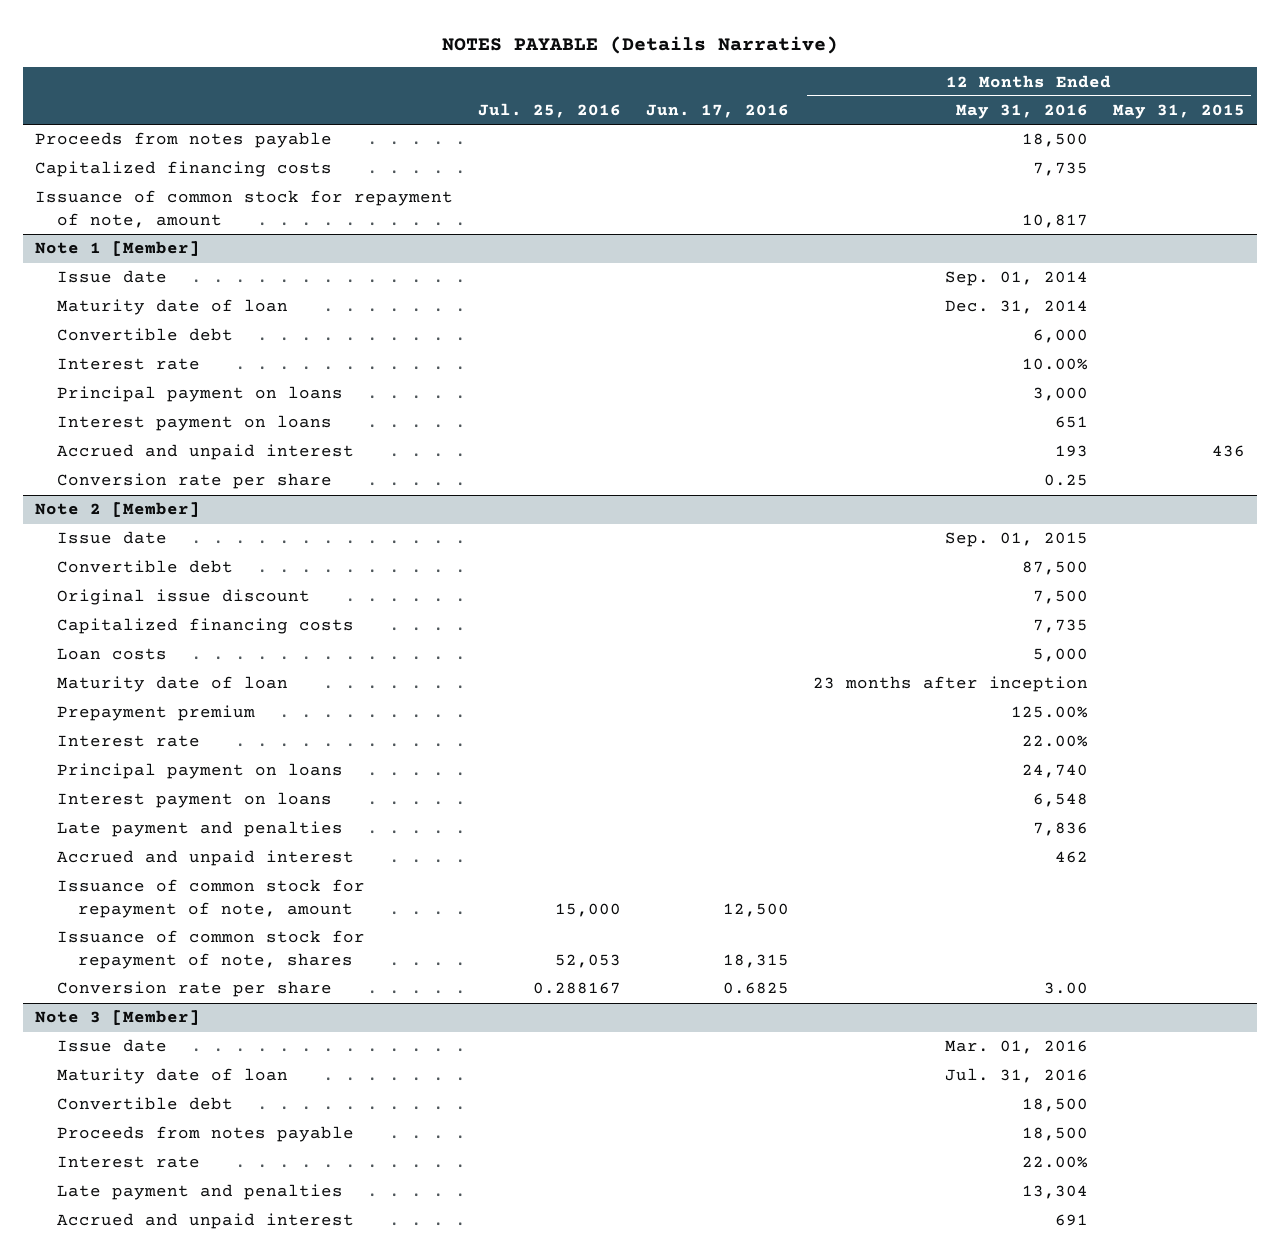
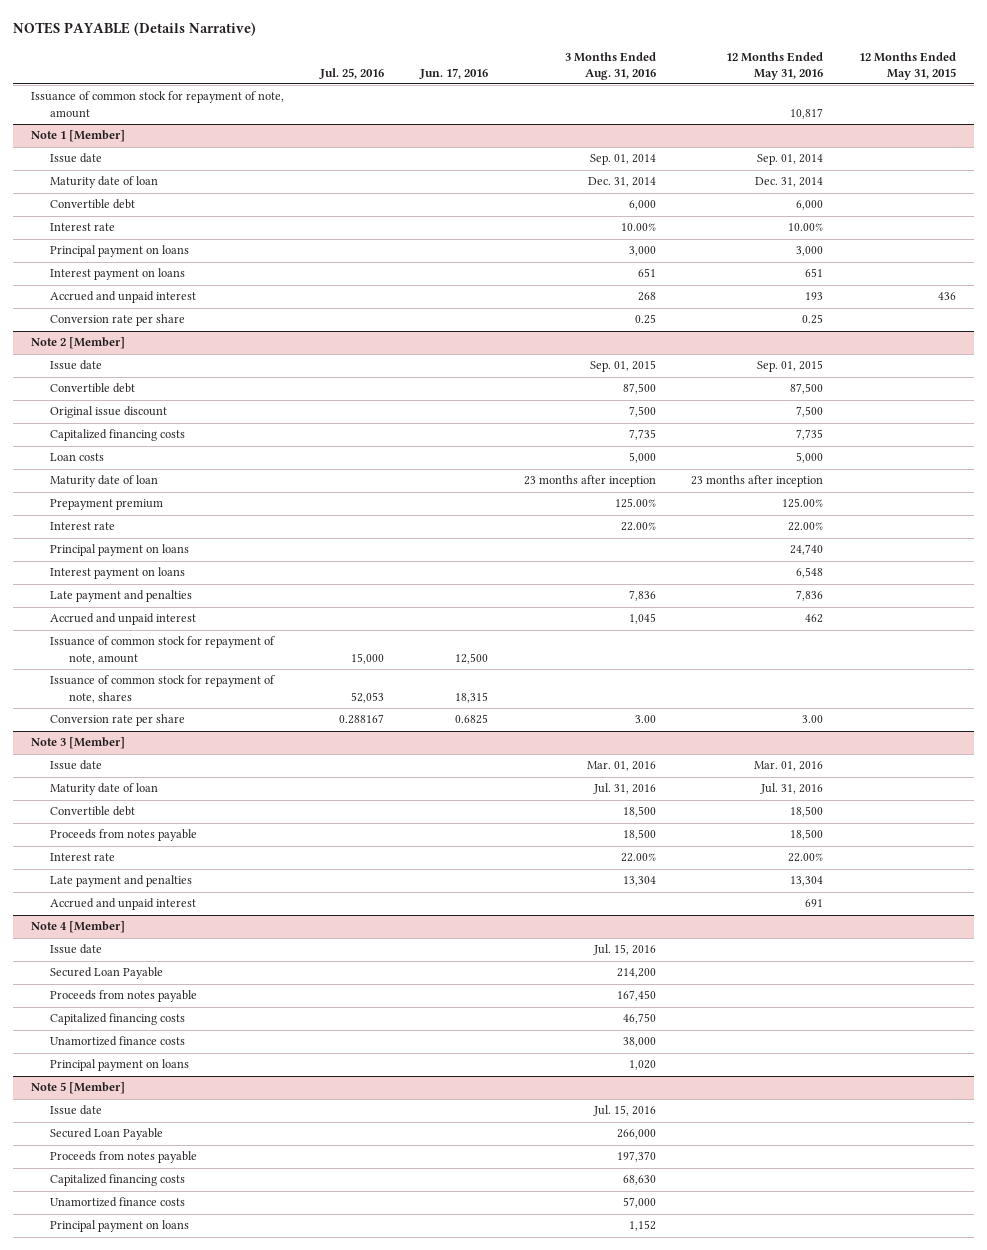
none -> [564,51,656,80] 3 Months Ended Aug. 31, 2016
[35,132,333,149] Proceeds from notes payable -> none
[35,161,333,178] Capitalized financing costs -> none
none -> [30,921,125,934] Note 4 [Member]
none -> [49,944,102,955] Issue date
none -> [49,967,163,980] Secured Loan Payable
none -> [49,990,197,1003] Proceeds from notes payable
none -> [49,1013,185,1026] Capitalized financing costs
none -> [49,1036,185,1047] Unamortized finance costs
none -> [49,1059,189,1072] Principal payment on loans
none -> [30,1082,125,1095] Note 5 [Member]
none -> [49,1105,102,1116] Issue date
none -> [49,1128,163,1141] Secured Loan Payable
none -> [49,1151,197,1164] Proceeds from notes payable
none -> [49,1174,185,1187] Capitalized financing costs
none -> [49,1197,185,1208] Unamortized finance costs
none -> [49,1220,189,1233] Principal payment on loans

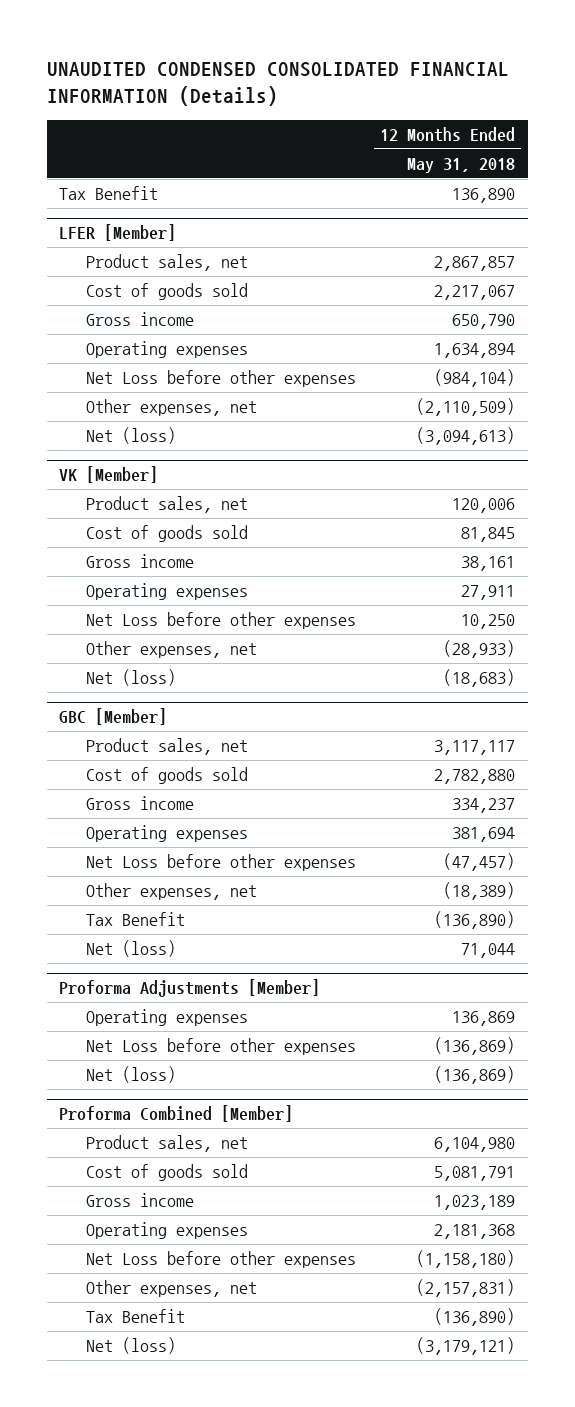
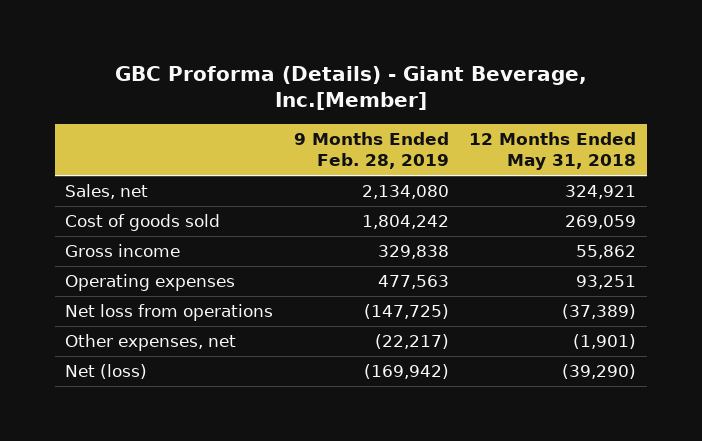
[47,61,510,107] UNAUDITED CONDENSED CONSOLIDATED FINANCIAL INFORMATION (Details) -> [114,66,587,111] GBC Proforma (Details) - Giant Beverage, Inc.[Member]
none -> [293,132,449,170] 9 Months Ended Feb. 28, 2019
[59,186,159,201] Tax Benefit -> none
[59,224,177,242] LFER [Member] -> none
[59,466,159,484] VK [Member] -> none
[85,496,248,514] Product sales, net -> none
[85,525,248,543] Cost of goods sold -> none
[85,554,194,569] Gross income -> none
[85,583,248,601] Operating expenses -> none
[85,612,356,630] Net Loss before other expenses -> none
[85,641,257,659] Other expenses, net -> none
[85,669,176,687] Net (loss) -> none
[59,708,168,726] GBC [Member] -> none
[85,738,248,756] Product sales, net -> none
[85,767,248,785] Cost of goods sold -> none
[85,796,194,811] Gross income -> none
[85,825,248,843] Operating expenses -> none
[85,854,356,872] Net Loss before other expenses -> none
[85,883,257,901] Other expenses, net -> none
[85,912,185,927] Tax Benefit -> none
[85,940,176,958] Net (loss) -> none
[59,979,321,998] Proforma Adjustments [Member] -> none
[85,1009,248,1027] Operating expenses -> none
[85,1038,356,1056] Net Loss before other expenses -> none
[85,1066,176,1084] Net (loss) -> none
[59,1105,294,1123] Proforma Combined [Member] -> none
[85,1135,248,1153] Product sales, net -> none
[85,1164,248,1182] Cost of goods sold -> none
[85,1193,194,1208] Gross income -> none
[85,1222,248,1240] Operating expenses -> none
[85,1251,356,1269] Net Loss before other expenses -> none
[85,1280,257,1298] Other expenses, net -> none
[85,1309,185,1324] Tax Benefit -> none
[85,1337,176,1355] Net (loss) -> none
[85,254,248,272] Product sales, net -> [65,184,149,200] Sales, net
[434,256,516,272] 2,867,857 -> [565,185,637,200] 324,921
[434,285,516,301] 2,217,067 -> [565,215,637,230] 269,059
[452,314,516,330] 650,790 -> [576,245,637,260] 55,862
[434,343,516,359] 1,634,894 -> [576,275,637,290] 93,251
[85,370,356,388] Net Loss before other expenses -> [65,304,274,322] Net loss from operations
[434,369,516,388] (984,104) -> [562,304,637,320] (37,389)
[416,398,516,417] (2,110,509) -> [573,334,637,350] (1,901)
[416,427,516,446] (3,094,613) -> [562,364,637,380] (39,290)

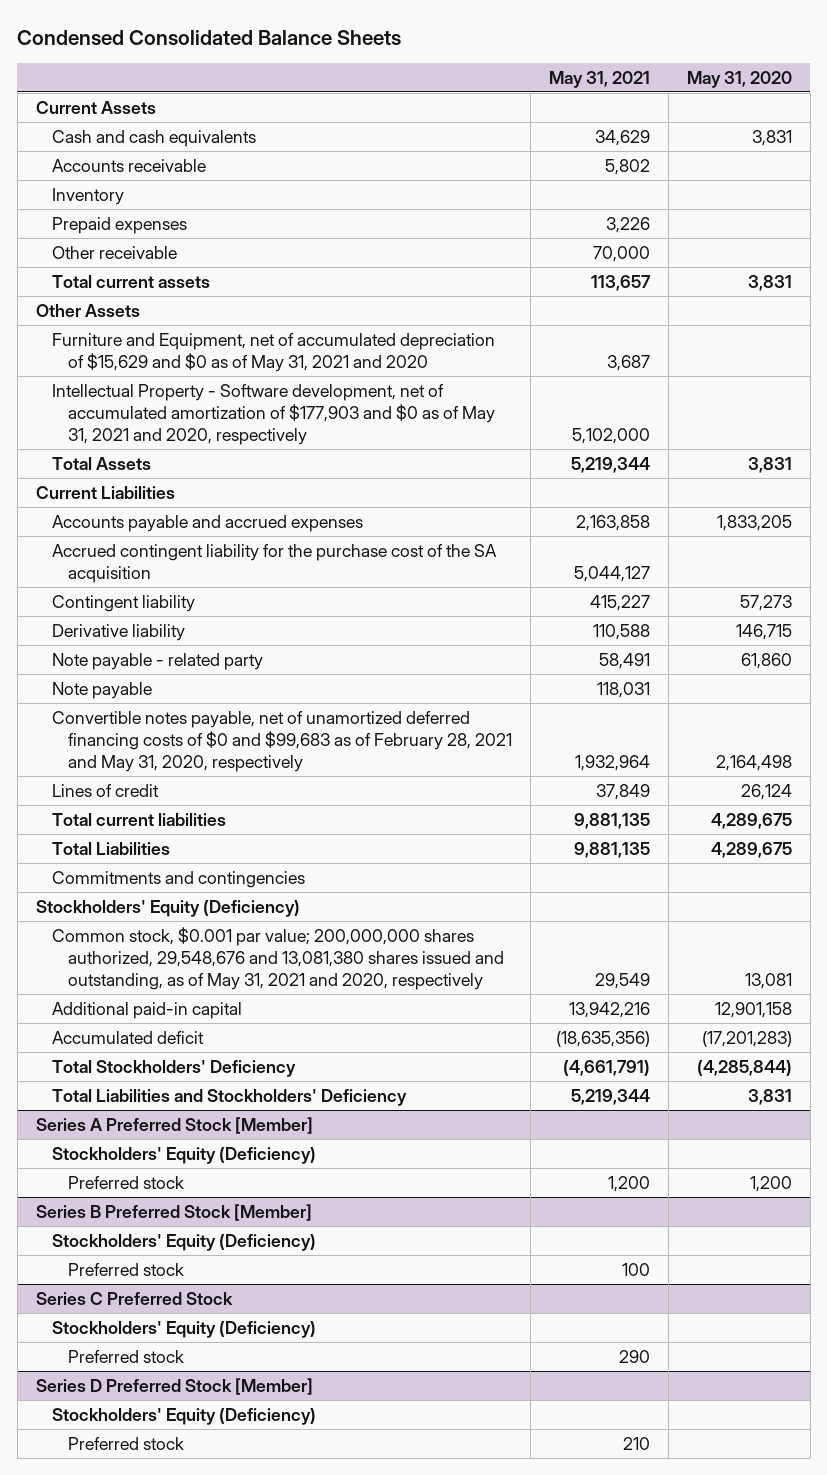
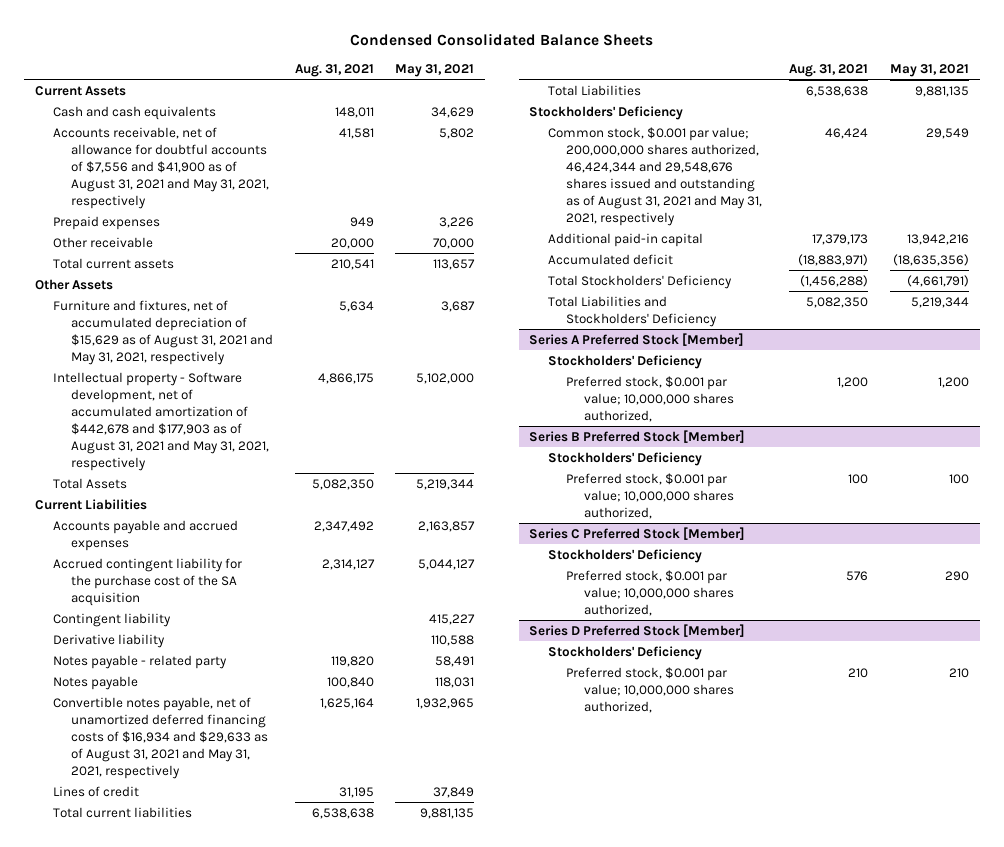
[686,70,792,88] May 31, 2020 -> none
none -> [294,64,374,78] Aug. 31, 2021
[51,188,124,206] Inventory -> none
[51,159,206,173] Accounts receivable -> [53,126,270,210] Accounts receivable, net of allowance for doubtful accounts of $7,556 and $41,900 as of August 31, 2021 and May 31, 2021, respectively
[51,333,495,373] Furniture and Equipment, net of accumulated depreciation of $15,629 and $0 as of May 31, 2021 and 2020 -> [53,299,274,365] Furniture and fixtures, net of accumulated depreciation of $15,629 as of August 31, 2021 and May 31, 2021, respectively
[51,384,495,446] Intellectual Property - Software development, net of accumulated amortization of $177,903 and $0 as of May 31, 2021 and 2020, respectively -> [53,371,270,472] Intellectual property - Software development, net of accumulated amortization of $442,678 and $177,903 as of August 31, 2021 and May 31, 2021, respectively
[575,515,650,532] 2,163,858 -> [418,520,476,532] 2,163,857
[51,653,263,671] Note payable - related party -> [53,654,228,669] Notes payable - related party
[51,682,152,700] Note payable -> [53,675,139,690] Notes payable
[51,711,512,773] Convertible notes payable, net of unamortized deferred financing costs of $0 and $99,683 as of February 28, 2021 and May 31, 2020, respectively -> [53,696,269,780] Convertible notes payable, net of unamortized deferred financing costs of $16,934 and $29,633 as of August 31, 2021 and May 31, 2021, respectively
[574,755,650,772] 1,932,964 -> [416,697,475,709] 1,932,965
[51,871,305,889] Commitments and contingencies -> none
[35,900,300,918] Stockholders' Equity (Deficiency) -> [529,105,684,120] Stockholders' Deficiency
[51,927,504,991] Common stock, $0.001 par value; 200,000,000 shares authorized, 29,548,676 and 13,081,380 shares issued and outstanding, as of May 31, 2021 and 2020, respectively -> [547,126,762,227] Common stock, $0.001 par value; 200,000,000 shares authorized, 46,424,344 and 29,548,676 shares issued and outstanding as of August 31, 2021 and May 31, 2021, respectively
[51,1147,316,1165] Stockholders' Equity (Deficiency) -> [547,354,702,369] Stockholders' Deficiency
[67,1176,184,1190] Preferred stock -> [565,375,734,422] Preferred stock, $0.001 par value; 10,000,000 shares authorized,
[51,1234,316,1252] Stockholders' Equity (Deficiency) -> [547,451,702,466] Stockholders' Deficiency
[67,1263,184,1277] Preferred stock -> [565,472,734,519] Preferred stock, $0.001 par value; 10,000,000 shares authorized,
[35,1292,233,1306] Series C Preferred Stock -> [529,526,746,540] Series C Preferred Stock [Member]
[51,1321,316,1339] Stockholders' Equity (Deficiency) -> [547,548,702,563] Stockholders' Deficiency
[67,1350,184,1364] Preferred stock -> [565,569,734,616] Preferred stock, $0.001 par value; 10,000,000 shares authorized,
[51,1408,316,1426] Stockholders' Equity (Deficiency) -> [547,645,702,660] Stockholders' Deficiency
[67,1437,184,1451] Preferred stock -> [565,666,734,713] Preferred stock, $0.001 par value; 10,000,000 shares authorized,

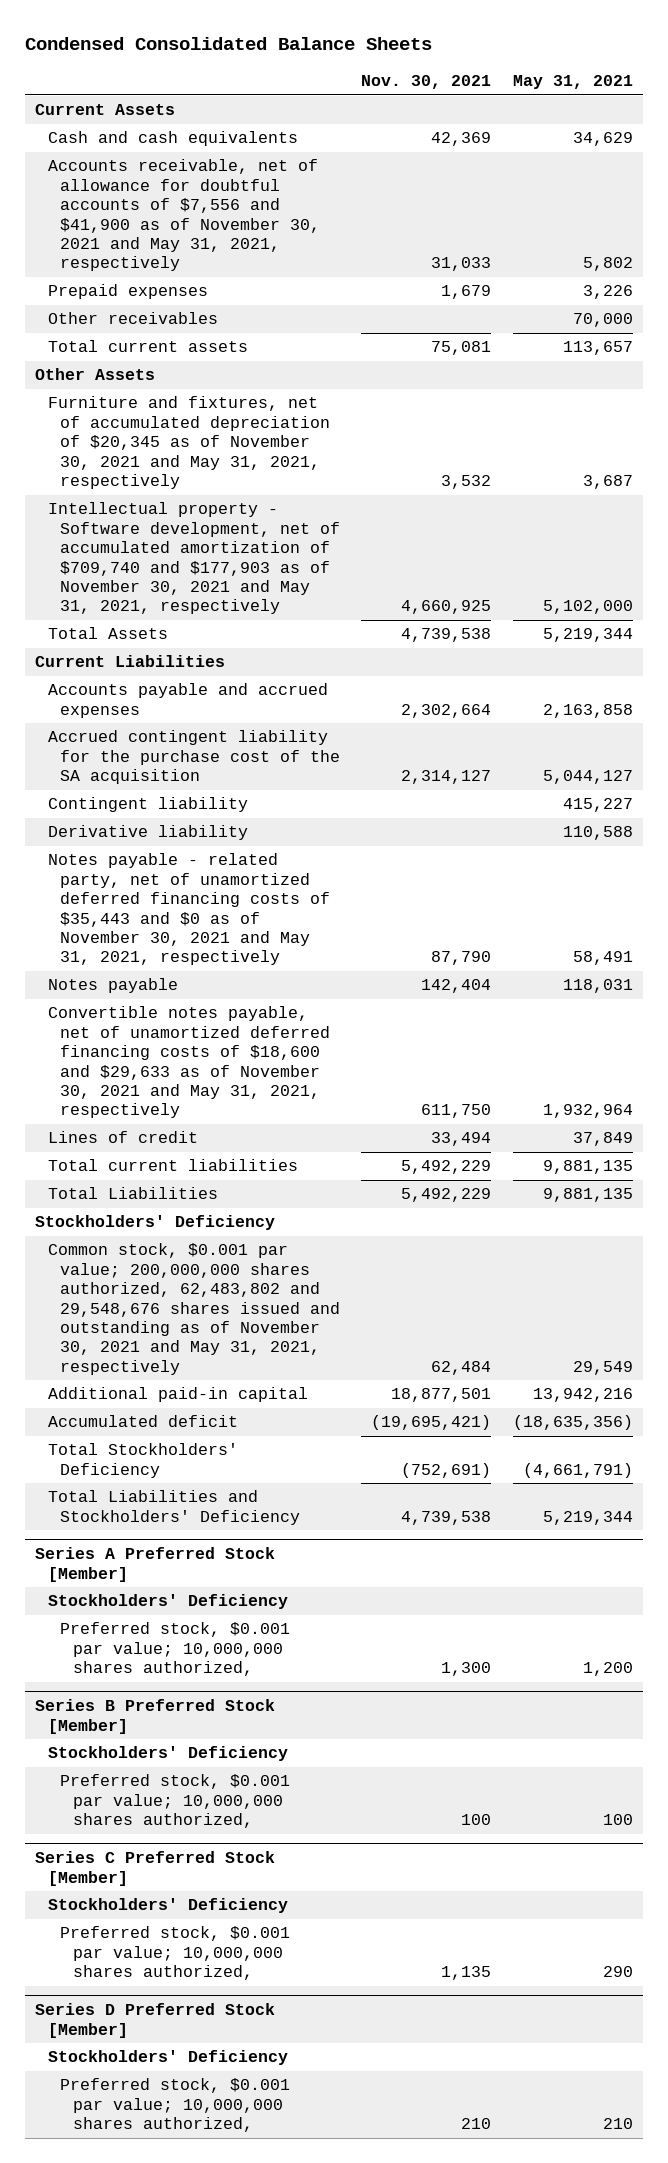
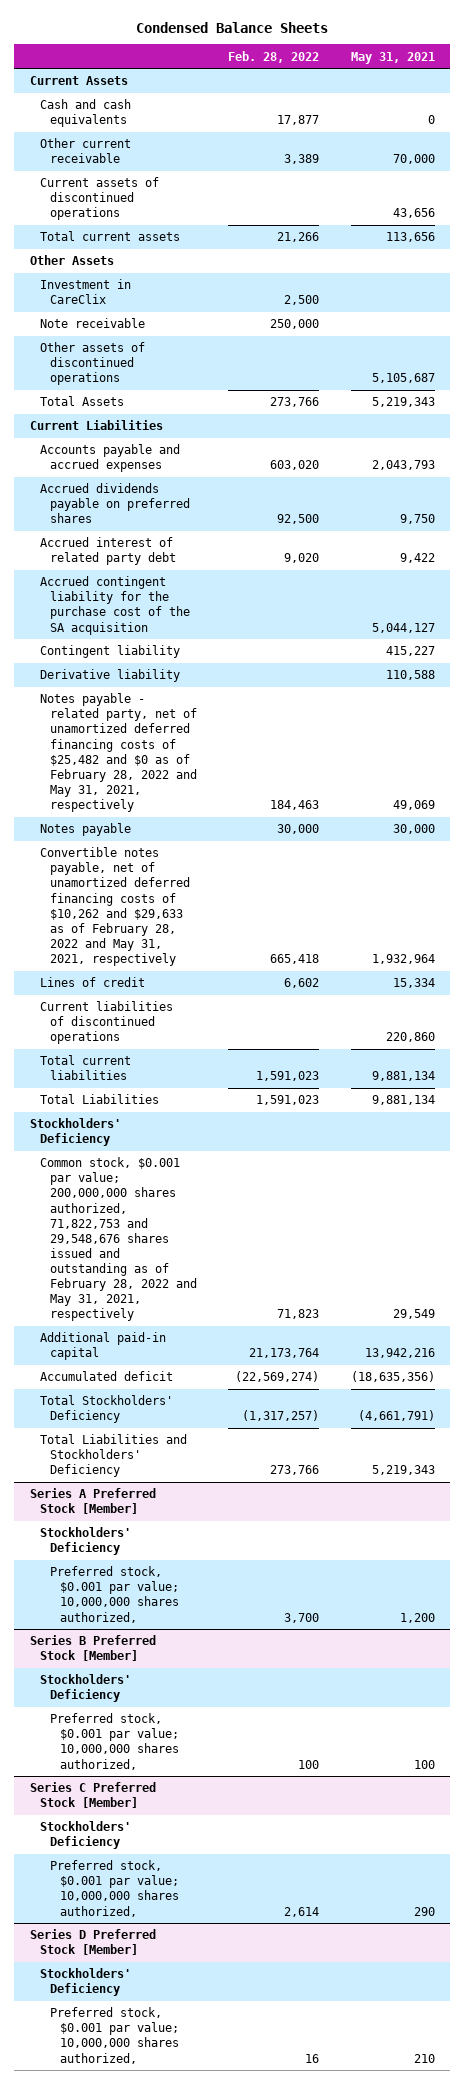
[24,37,432,51] Condensed Consolidated Balance Sheets -> [136,21,329,33] Condensed Balance Sheets
[361,75,492,90] Nov. 30, 2021 -> none
none -> [228,50,320,63] Feb. 28, 2022
[47,159,321,272] Accounts receivable, net of allowance for doubtful accounts of $7,556 and $41,900 as of November 30, 2021 and May 31, 2021, respectively -> none
[47,284,208,300] Prepaid expenses -> none
[47,312,218,325] Other receivables -> none
[572,132,633,147] 34,629 -> [427,115,435,125] 0
none -> [40,138,132,164] Other current receivable
none -> [40,177,160,221] Current assets of discontinued operations
[562,341,633,356] 113,657 -> [385,232,435,243] 113,656
[47,396,331,489] Furniture and fixtures, net of accumulated depreciation of $20,345 as of November 30, 2021 and May 31, 2021, respectively -> none
[47,502,341,615] Intellectual property - Software development, net of accumulated amortization of $709,740 and $177,903 as of November 30, 2021 and May 31, 2021, respectively -> none
none -> [40,279,132,305] Investment in CareClix
none -> [40,318,146,329] Note receivable
none -> [40,342,146,386] Other assets of discontinued operations
[542,628,633,643] 5,219,344 -> [371,397,435,408] 5,219,343
[542,703,633,718] 2,163,858 -> [371,460,435,471] 2,043,793
none -> [40,483,191,524] Accrued dividends payable on preferred shares
none -> [40,537,177,566] Accrued interest of related party debt
[47,853,331,966] Notes payable - related party, net of unamortized deferred financing costs of $35,443 and $0 as of November 30, 2021 and May 31, 2021, respectively -> [40,693,198,812] Notes payable - related party, net of unamortized deferred financing costs of $25,482 and $0 as of February 28, 2022 and May 31, 2021, respectively
[572,951,633,966] 58,491 -> [392,799,435,810] 49,069
[562,979,633,994] 118,031 -> [392,824,435,835] 30,000
[47,1006,331,1119] Convertible notes payable, net of unamortized deferred financing costs of $18,600 and $29,633 as of November 30, 2021 and May 31, 2021, respectively -> [40,847,191,966] Convertible notes payable, net of unamortized deferred financing costs of $10,262 and $29,633 as of February 28, 2022 and May 31, 2021, respectively
[572,1132,633,1147] 37,849 -> [392,978,435,989] 15,334
none -> [40,1001,174,1045] Current liabilities of discontinued operations
[542,1160,633,1175] 9,881,135 -> [371,1071,435,1082] 9,881,134
[542,1188,633,1203] 9,881,135 -> [371,1095,435,1106] 9,881,134
[47,1243,341,1375] Common stock, $0.001 par value; 200,000,000 shares authorized, 62,483,802 and 29,548,676 shares issued and outstanding as of November 30, 2021 and May 31, 2021, respectively -> [40,1157,198,1322] Common stock, $0.001 par value; 200,000,000 shares authorized, 71,822,753 and 29,548,676 shares issued and outstanding as of February 28, 2022 and May 31, 2021, respectively
[542,1510,633,1525] 5,219,344 -> [371,1465,435,1476] 5,219,343

